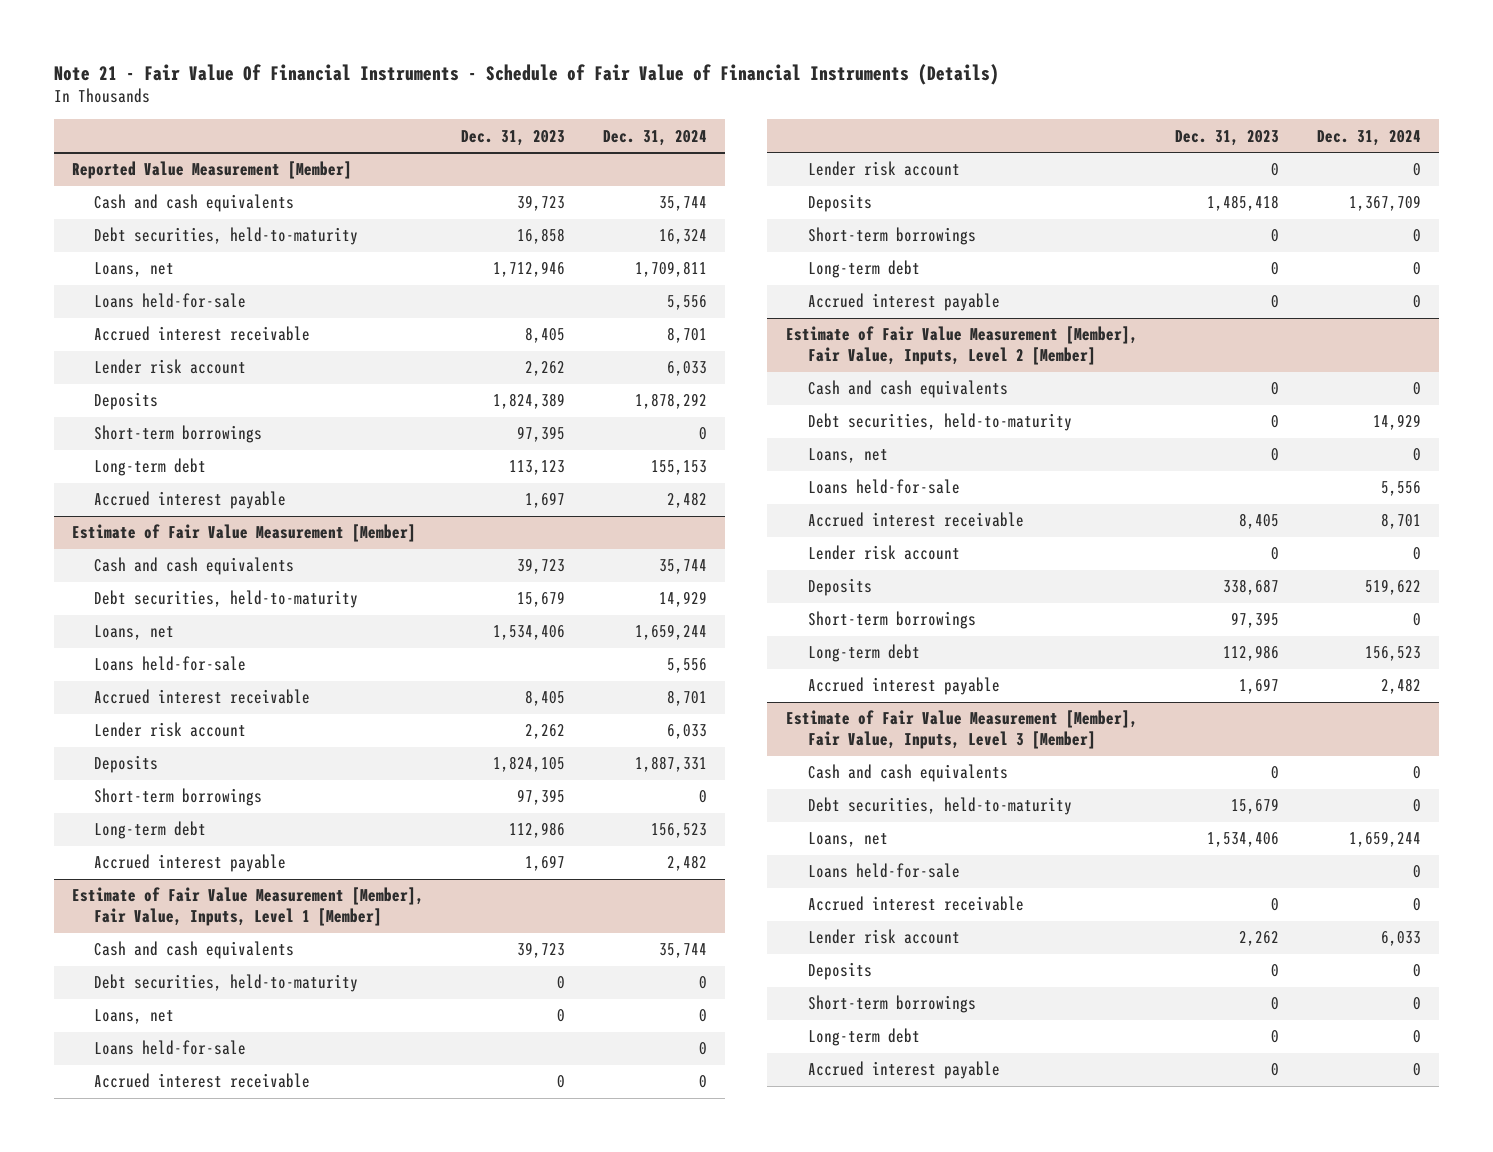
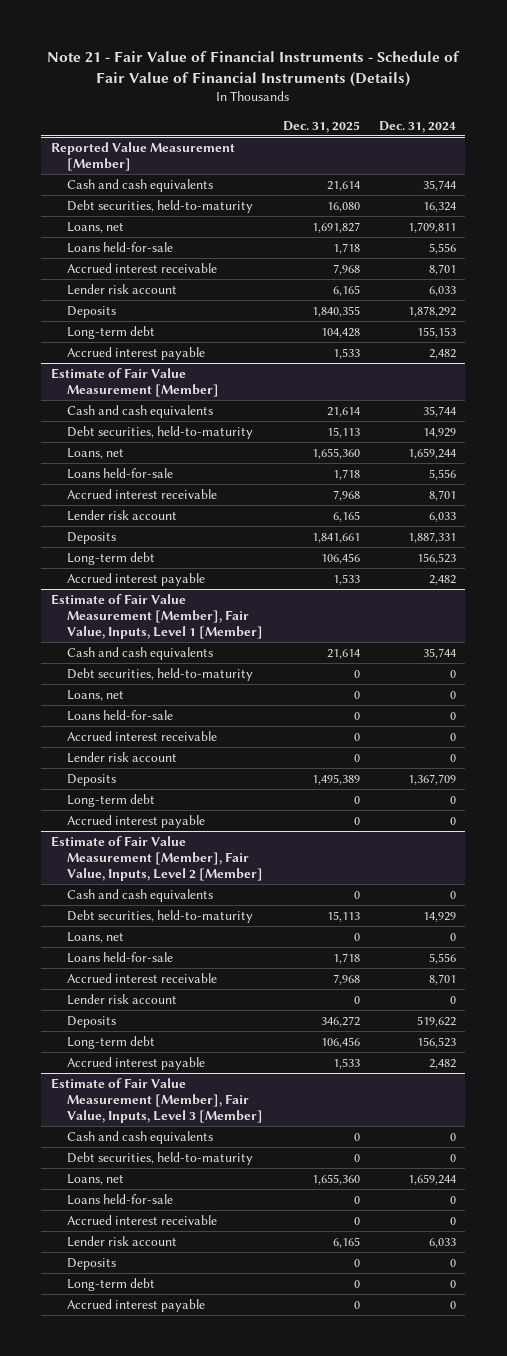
[53,63,999,85] Note 21 - Fair Value Of Financial Instruments - Schedule of Fair Value of Financial Instruments (Details) -> [47,51,461,88] Note 21 - Fair Value of Financial Instruments - Schedule of Fair Value of Financial Instruments (Details)
[461,129,566,146] Dec. 31, 2023 -> none
none -> [282,120,360,133] Dec. 31, 2025
[94,425,263,444] Short-term borrowings -> none
[94,788,263,807] Short-term borrowings -> none
[808,227,977,246] Short-term borrowings -> none
[808,611,977,630] Short-term borrowings -> none
[808,995,977,1014] Short-term borrowings -> none

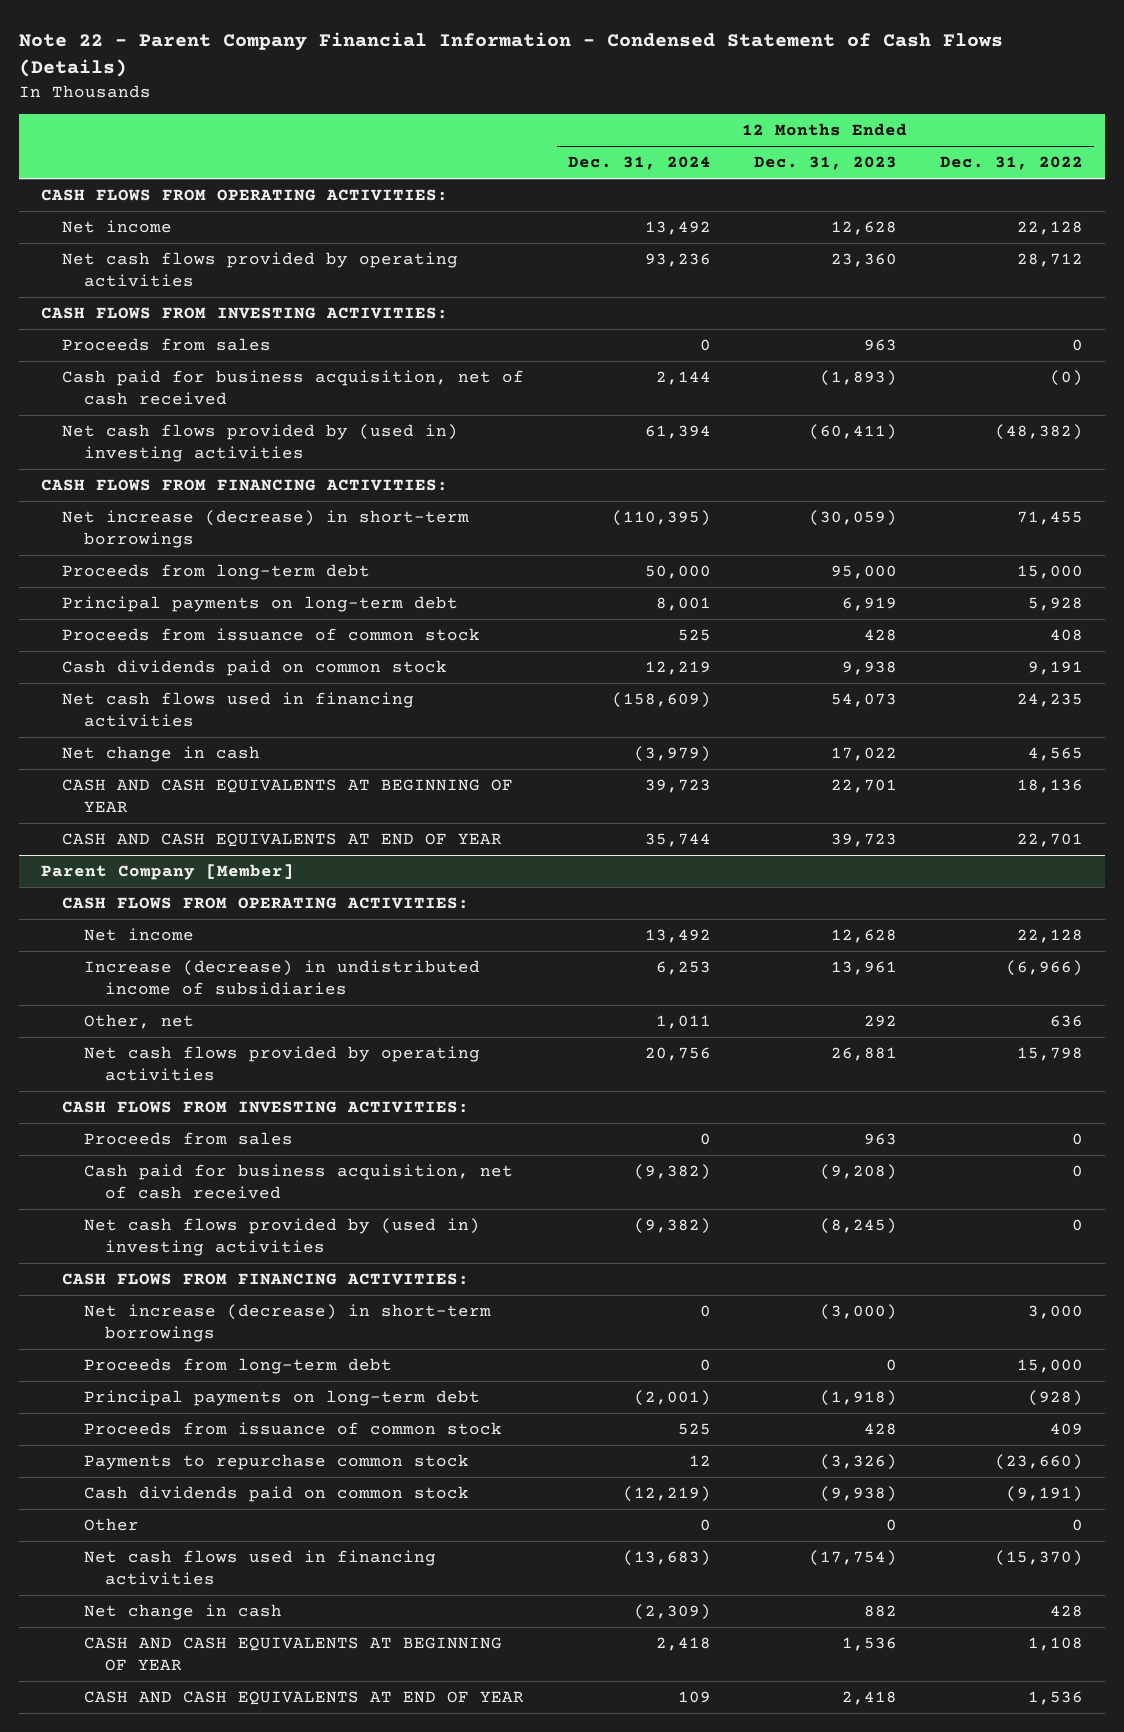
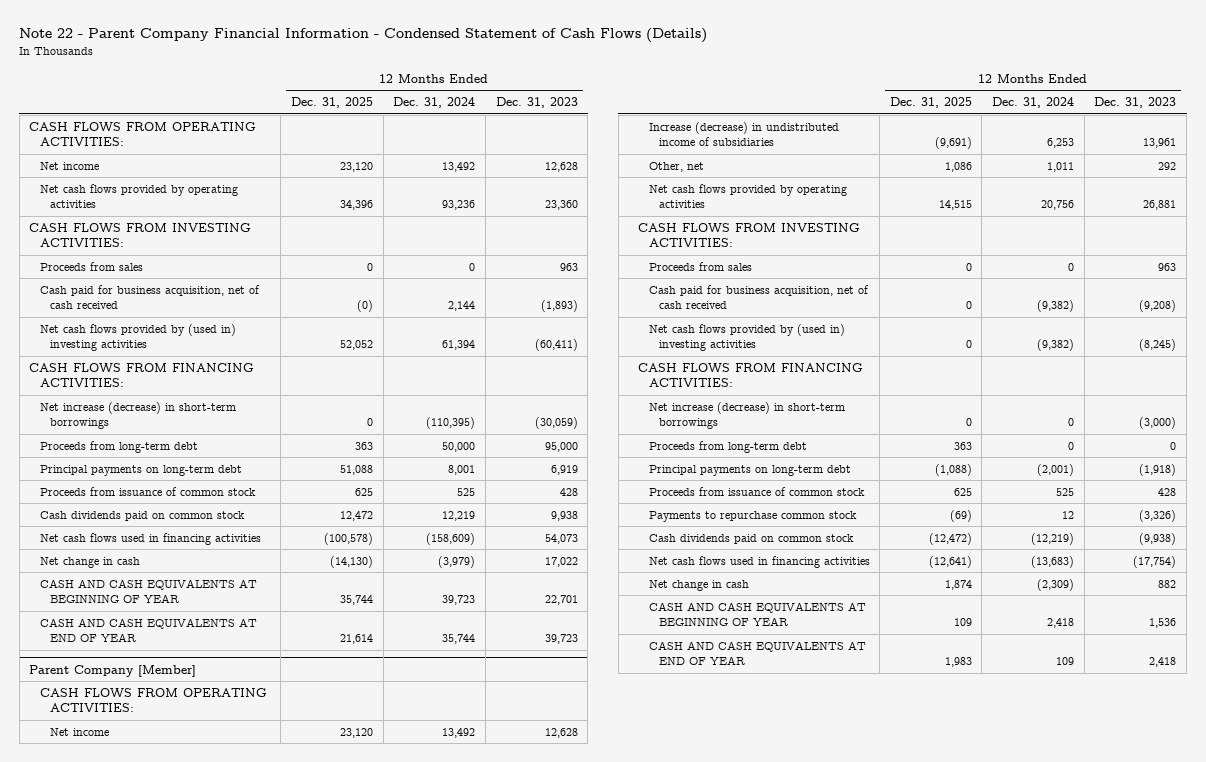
[940,156,1084,171] Dec. 31, 2022 -> none
none -> [290,97,373,109] Dec. 31, 2025
[83,1518,139,1532] Other -> none

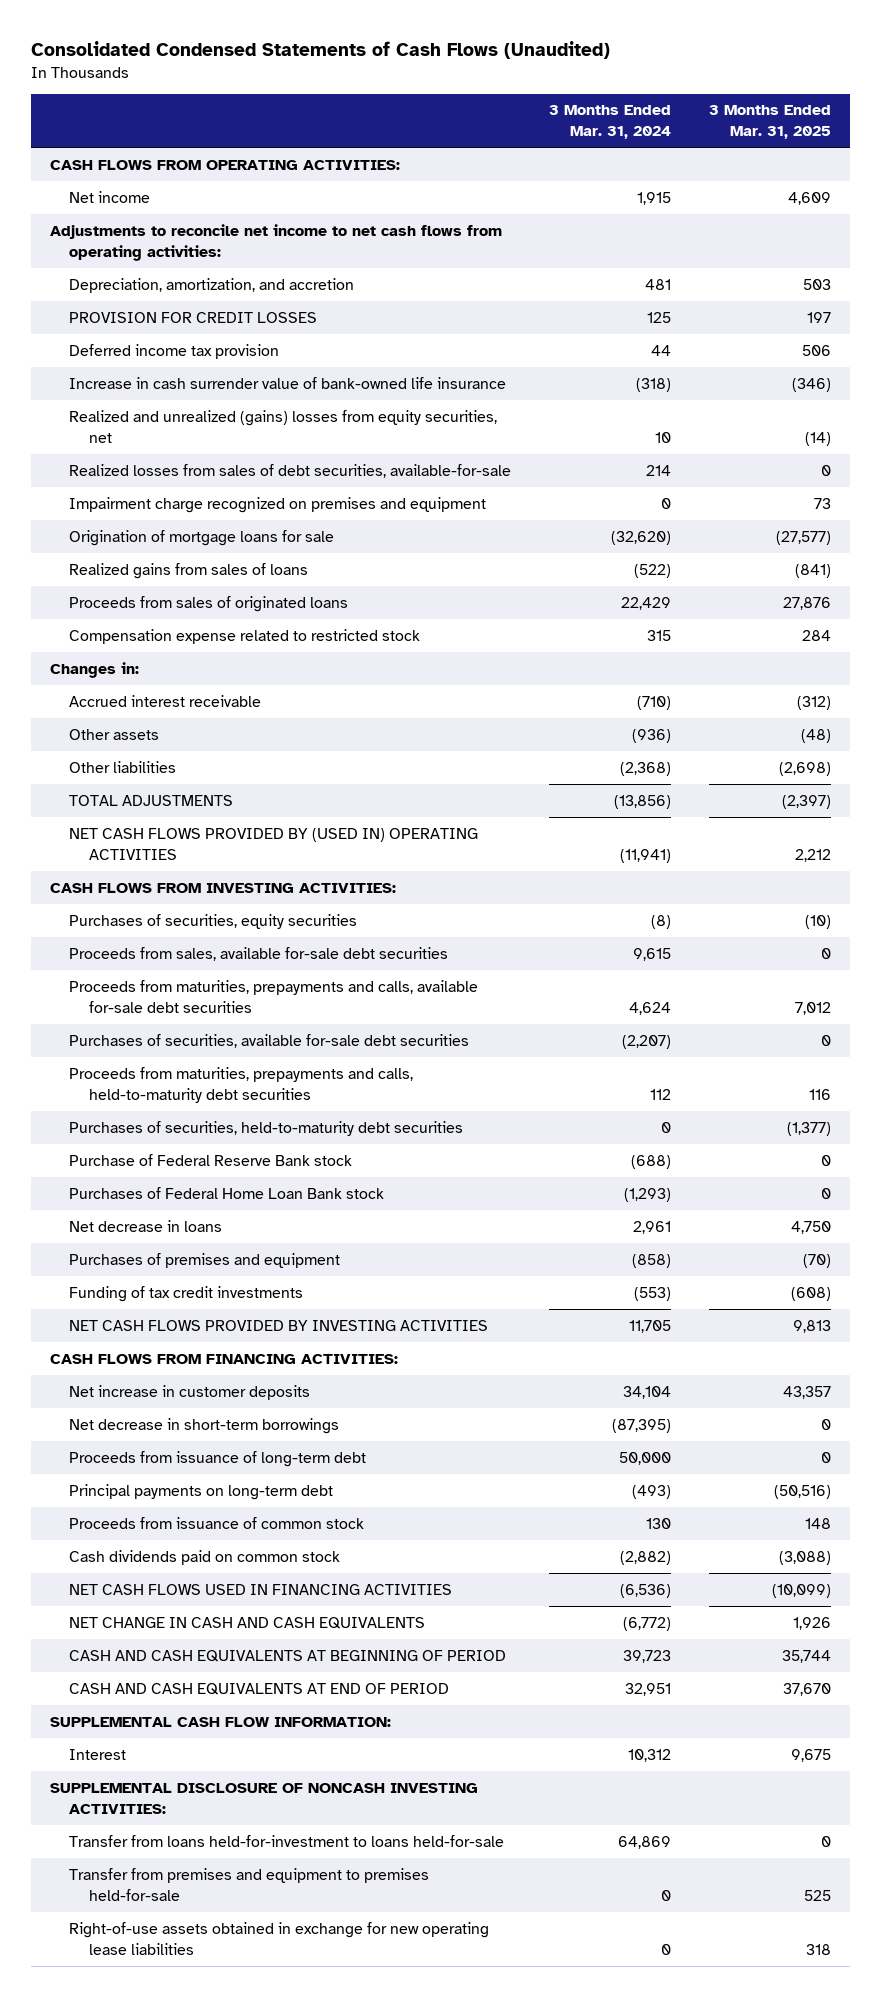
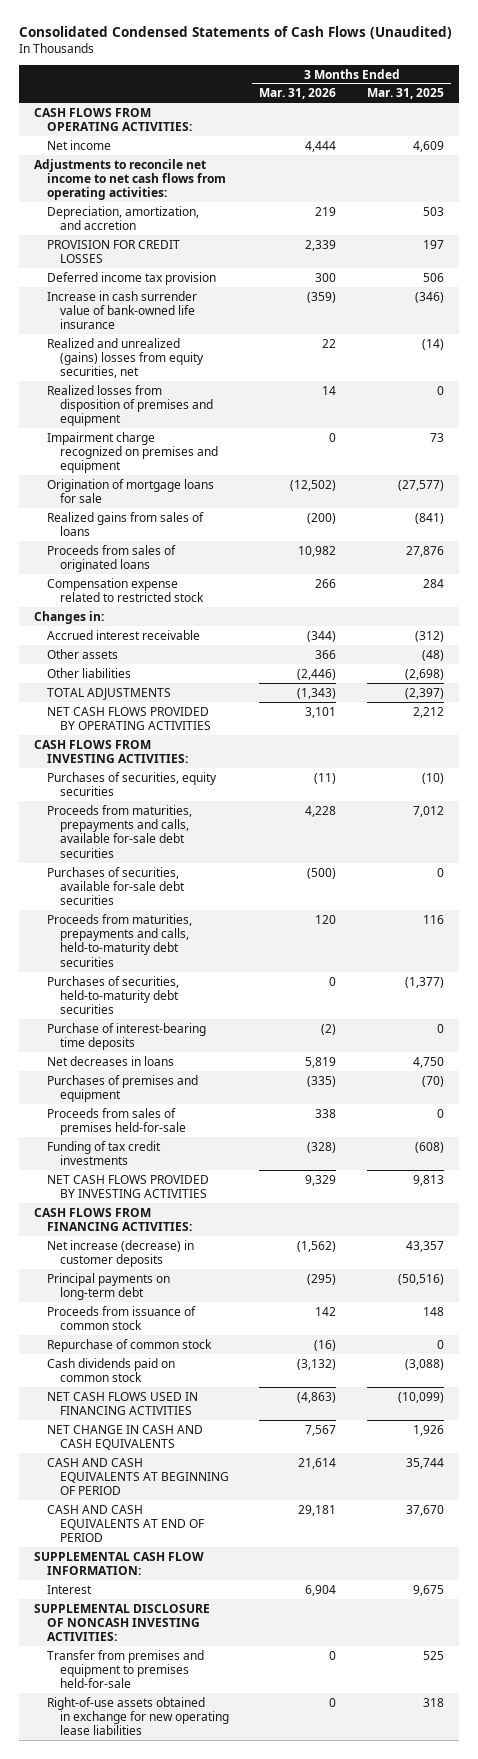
[549,105,672,140] 3 Months Ended Mar. 31, 2024 -> none
none -> [259,88,337,100] Mar. 31, 2026
[69,463,512,478] Realized losses from sales of debt securities, available-for-sale -> none
none -> [46,384,213,427] Realized losses from disposition of premises and equipment
[69,827,479,860] NET CASH FLOWS PROVIDED BY (USED IN) OPERATING ACTIVITIES -> [46,706,211,730] NET CASH FLOWS PROVIDED BY OPERATING ACTIVITIES
[69,946,449,961] Proceeds from sales, available for-sale debt securities -> none
[69,1153,353,1166] Purchase of Federal Reserve Bank stock -> none
[69,1186,385,1199] Purchases of Federal Home Loan Bank stock -> none
none -> [46,1022,206,1050] Purchase of interest-bearing time deposits
[69,1219,223,1232] Net decrease in loans -> [46,1055,174,1066] Net decreases in loans
none -> [46,1107,186,1135] Proceeds from sales of premises held-for-sale
[69,1417,340,1434] Net decrease in short-term borrowings -> none
[69,1450,367,1467] Proceeds from issuance of long-term debt -> none
[69,1384,311,1400] Net increase in customer deposits -> [46,1239,194,1267] Net increase (decrease) in customer deposits
none -> [46,1338,212,1352] Repurchase of common stock
[69,1834,505,1847] Transfer from loans held-for-investment to loans held-for-sale -> none

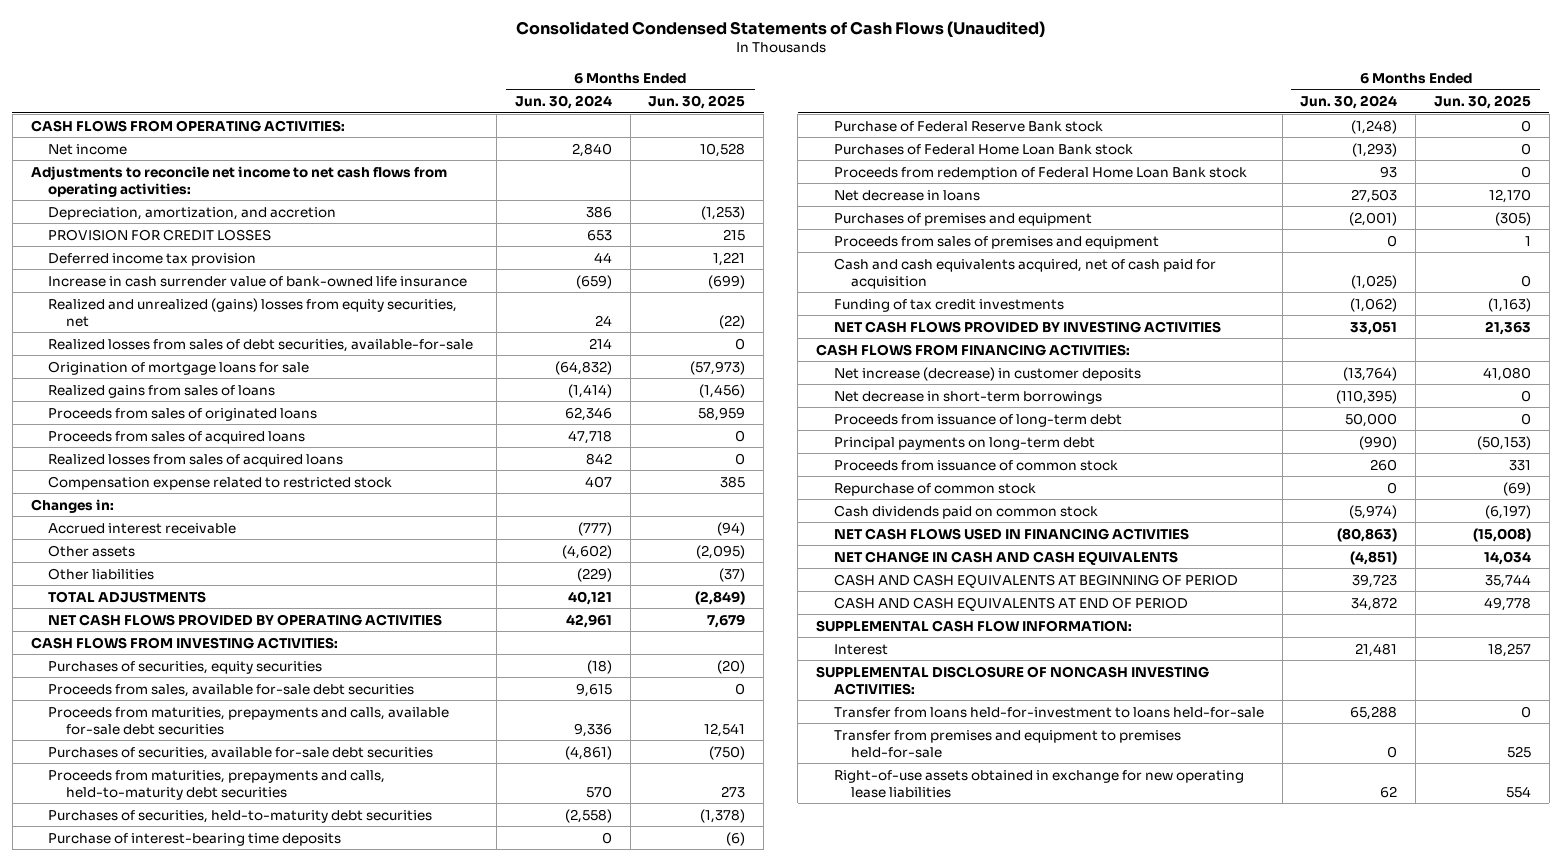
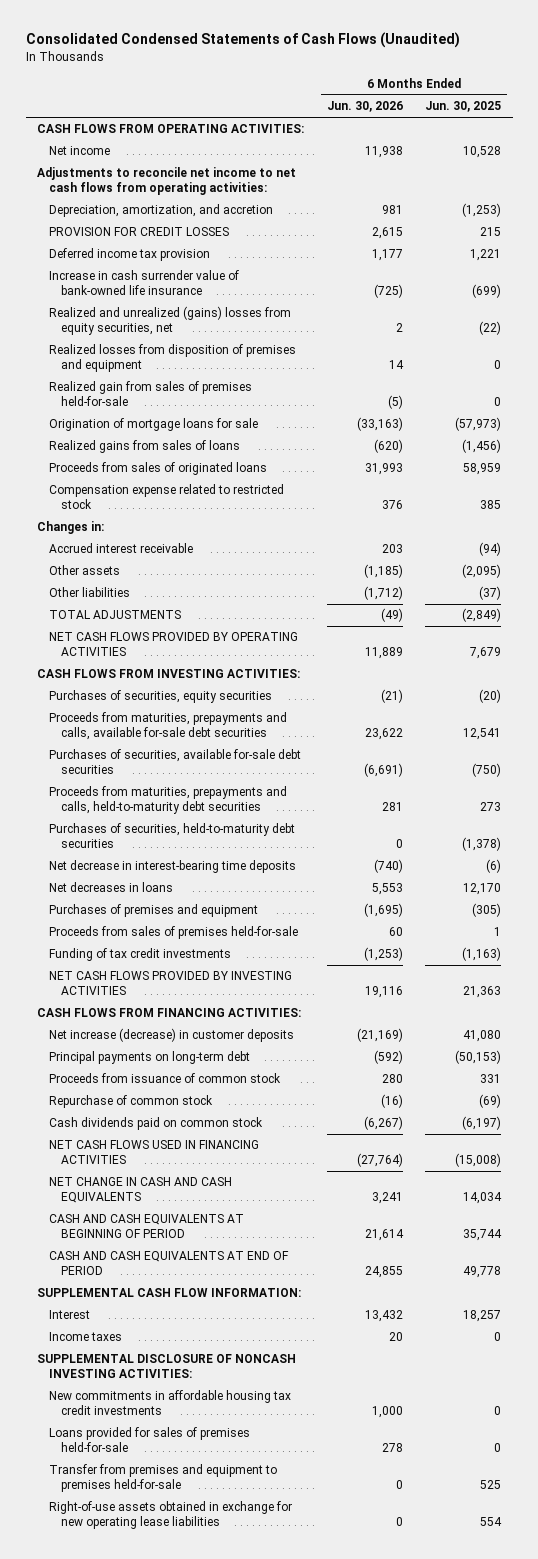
[514,95,612,110] Jun. 30, 2024 -> none
none -> [326,101,403,113] Jun. 30, 2026
[48,338,474,352] Realized losses from sales of debt securities, available-for-sale -> none
none -> [48,344,296,372] Realized losses from disposition of premises and equipment
none -> [48,381,252,406] Realized gain from sales of premises held-for-sale
[48,430,306,444] Proceeds from sales of acquired loans -> none
[48,453,344,467] Realized losses from sales of acquired loans -> none
[48,683,415,697] Proceeds from sales, available for-sale debt securities -> none
[833,120,1103,132] Purchase of Federal Reserve Bank stock -> none
[833,143,1133,155] Purchases of Federal Home Loan Bank stock -> none
[833,166,1247,180] Proceeds from redemption of Federal Home Loan Bank stock -> none
[48,832,342,846] Purchase of interest-bearing time deposits -> [48,860,296,874] Net decrease in interest-bearing time deposits
[833,189,980,201] Net decrease in loans -> [48,882,173,893] Net decreases in loans
[833,257,1216,289] Cash and cash equivalents acquired, net of cash paid for acquisition -> none
[833,235,1159,249] Proceeds from sales of premises and equipment -> [48,926,298,940] Proceeds from sales of premises held-for-sale
[833,390,1102,404] Net decrease in short-term borrowings -> none
[833,413,1122,427] Proceeds from issuance of long-term debt -> none
none -> [48,1332,122,1342] Income taxes
[833,706,1264,718] Transfer from loans held-for-investment to loans held-for-sale -> none
none -> [48,1390,291,1415] New commitments in affordable housing tax credit investments
none -> [48,1427,250,1452] Loans provided for sales of premises held-for-sale

